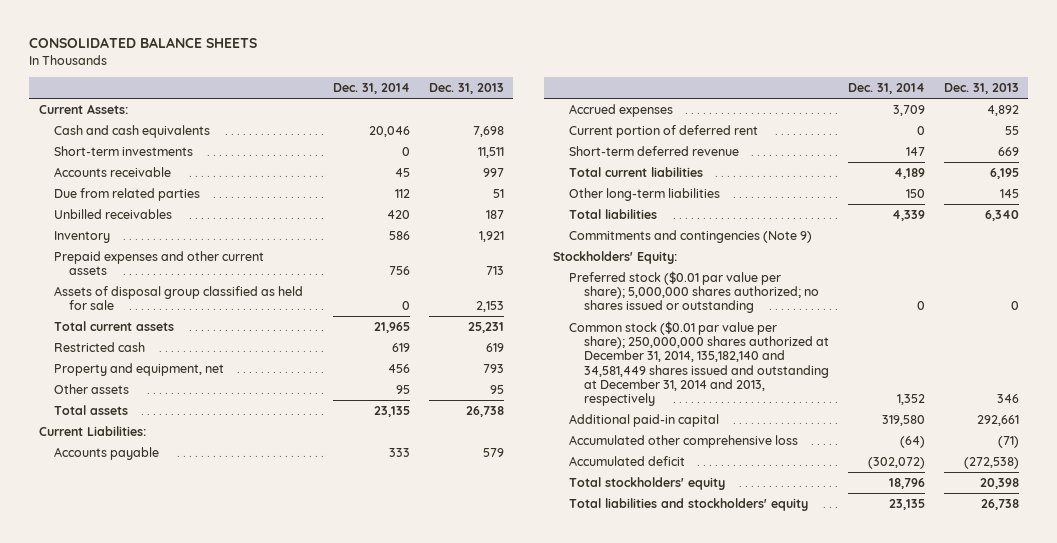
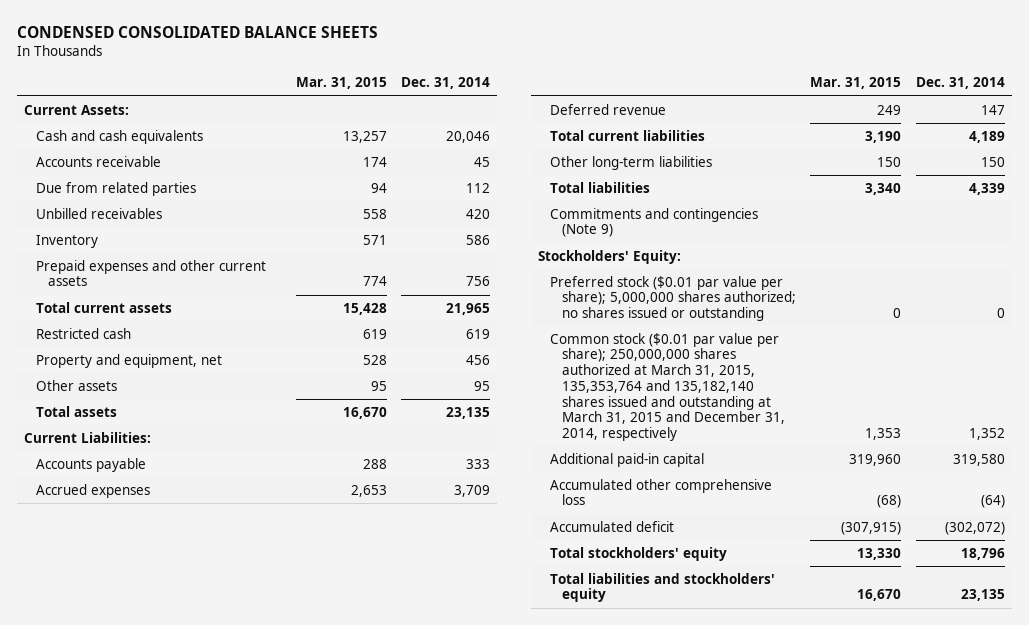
[29,37,258,49] CONSOLIDATED BALANCE SHEETS -> [17,25,379,38] CONDENSED CONSOLIDATED BALANCE SHEETS
[428,83,504,95] Dec. 31, 2013 -> none
none -> [296,77,388,90] Mar. 31, 2015
[54,145,194,156] Short-term investments -> none
[54,285,304,311] Assets of disposal group classified as held for sale -> none
[568,124,758,138] Current portion of deferred rent -> none
[568,145,739,156] Short-term deferred revenue -> [550,103,667,115] Deferred revenue
[568,320,830,407] Common stock ($0.01 par value per share); 250,000,000 shares authorized at December 31, 2014, 135,182,140 and 34,581,449 shares issued and outstanding at December 31, 2014 and 2013, respectively -> [550,332,786,441] Common stock ($0.01 par value per share); 250,000,000 shares authorized at March 31, 2015, 135,353,764 and 135,182,140 shares issued and outstanding at March 31, 2015 and December 31, 2014, respectively

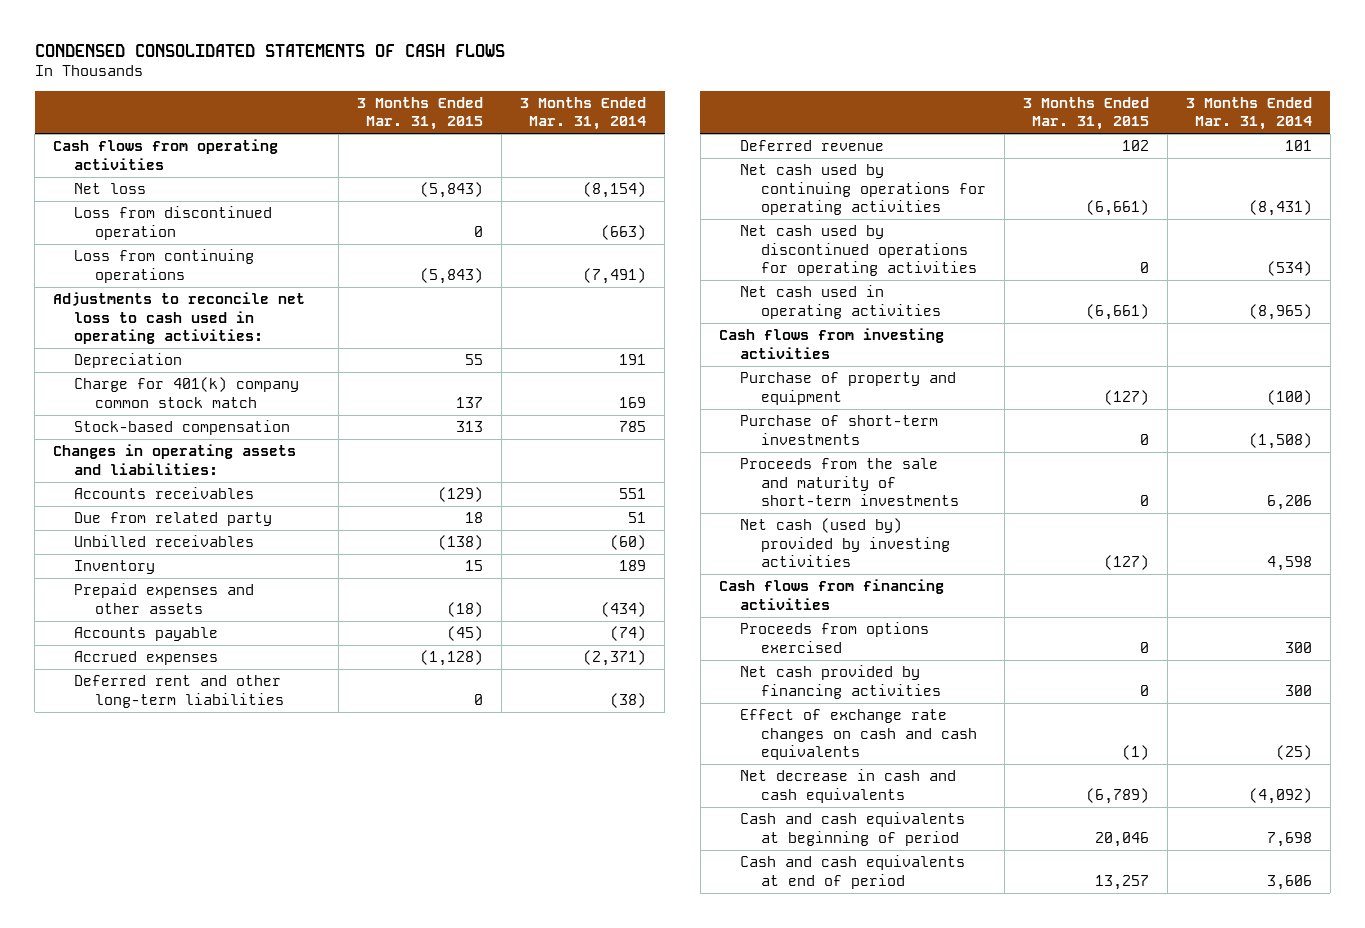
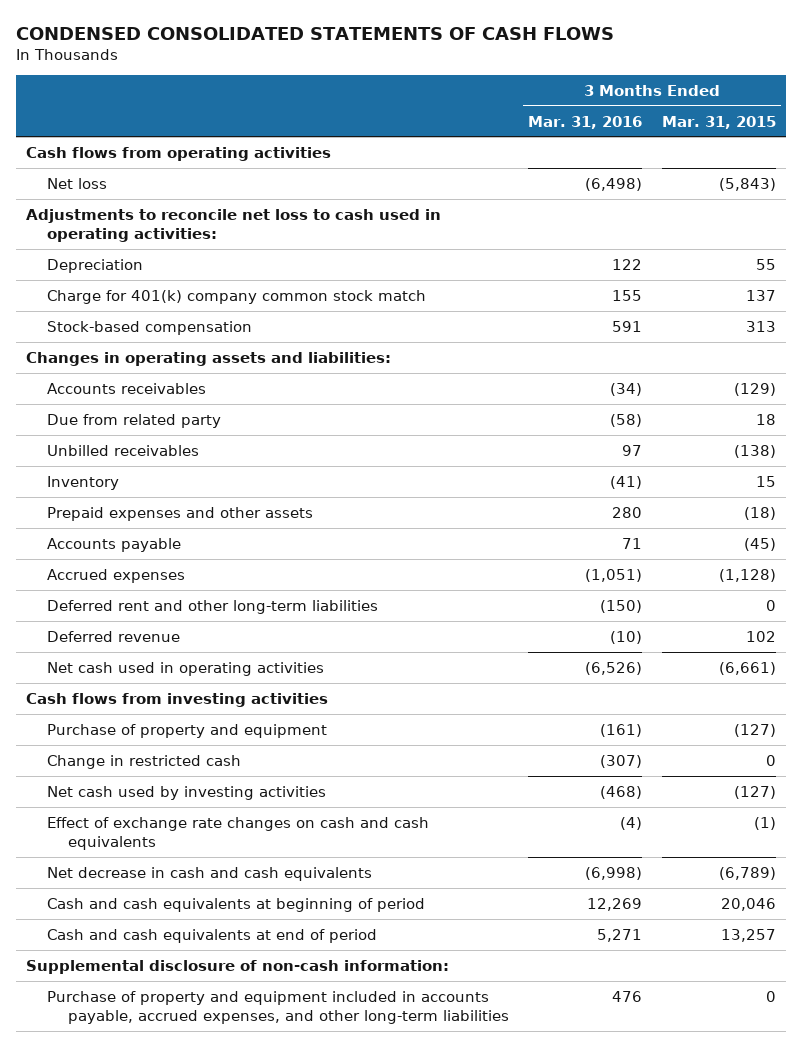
[520,96,647,131] 3 Months Ended Mar. 31, 2014 -> none
none -> [528,115,643,129] Mar. 31, 2016
[74,206,273,240] Loss from discontinued operation -> none
[74,249,255,283] Loss from continuing operations -> none
[739,164,986,216] Net cash used by continuing operations for operating activities -> none
[739,225,977,277] Net cash used by discontinued operations for operating activities -> none
[739,415,938,445] Purchase of short-term investments -> none
[739,458,959,507] Proceeds from the sale and maturity of short-term investments -> none
[718,579,944,610] Cash flows from financing activities -> none
[739,622,929,653] Proceeds from options exercised -> none
[739,665,941,699] Net cash provided by financing activities -> none
none -> [46,754,241,769] Change in restricted cash
[739,518,950,568] Net cash (used by) provided by investing activities -> [46,785,326,800] Net cash used by investing activities
none -> [26,959,450,974] Supplemental disclosure of non-cash information:
none -> [46,990,509,1025] Purchase of property and equipment included in accounts payable, accrued expenses, and other long-term liabilities

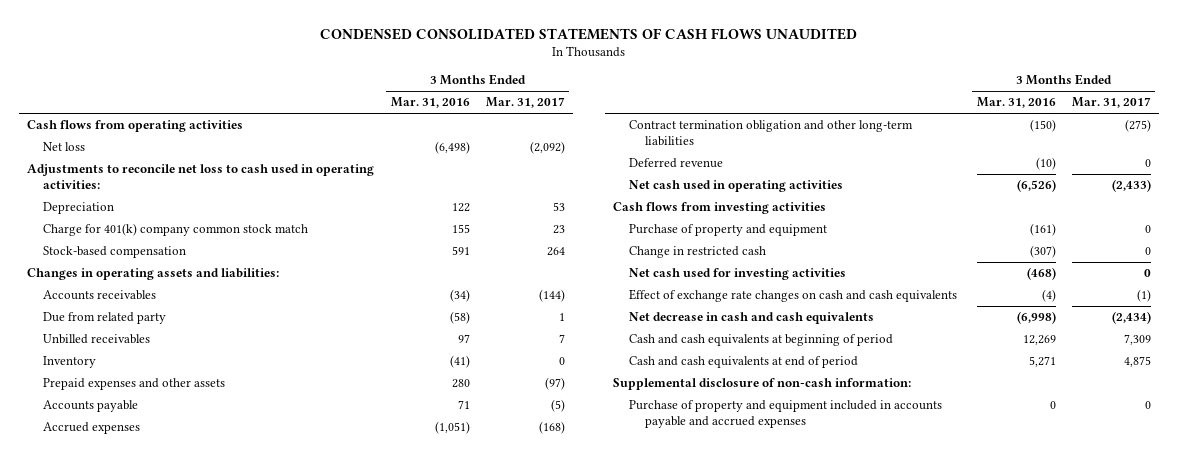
[16,26,615,40] CONDENSED CONSOLIDATED STATEMENTS OF CASH FLOWS -> [320,28,858,41] CONDENSED CONSOLIDATED STATEMENTS OF CASH FLOWS UNAUDITED
[661,115,776,129] Mar. 31, 2015 -> none
none -> [485,97,565,109] Mar. 31, 2017
[46,599,378,614] Deferred rent and other long-term liabilities -> [629,120,914,147] Contract termination obligation and other long-term liabilities
[46,785,326,800] Net cash used by investing activities -> [629,268,847,281] Net cash used for investing activities
[46,990,509,1025] Purchase of property and equipment included in accounts payable, accrued expenses, and other long-term liabilities -> [629,400,943,429] Purchase of property and equipment included in accounts payable and accrued expenses
[612,990,643,1002] 476 -> [1049,401,1056,410] 0

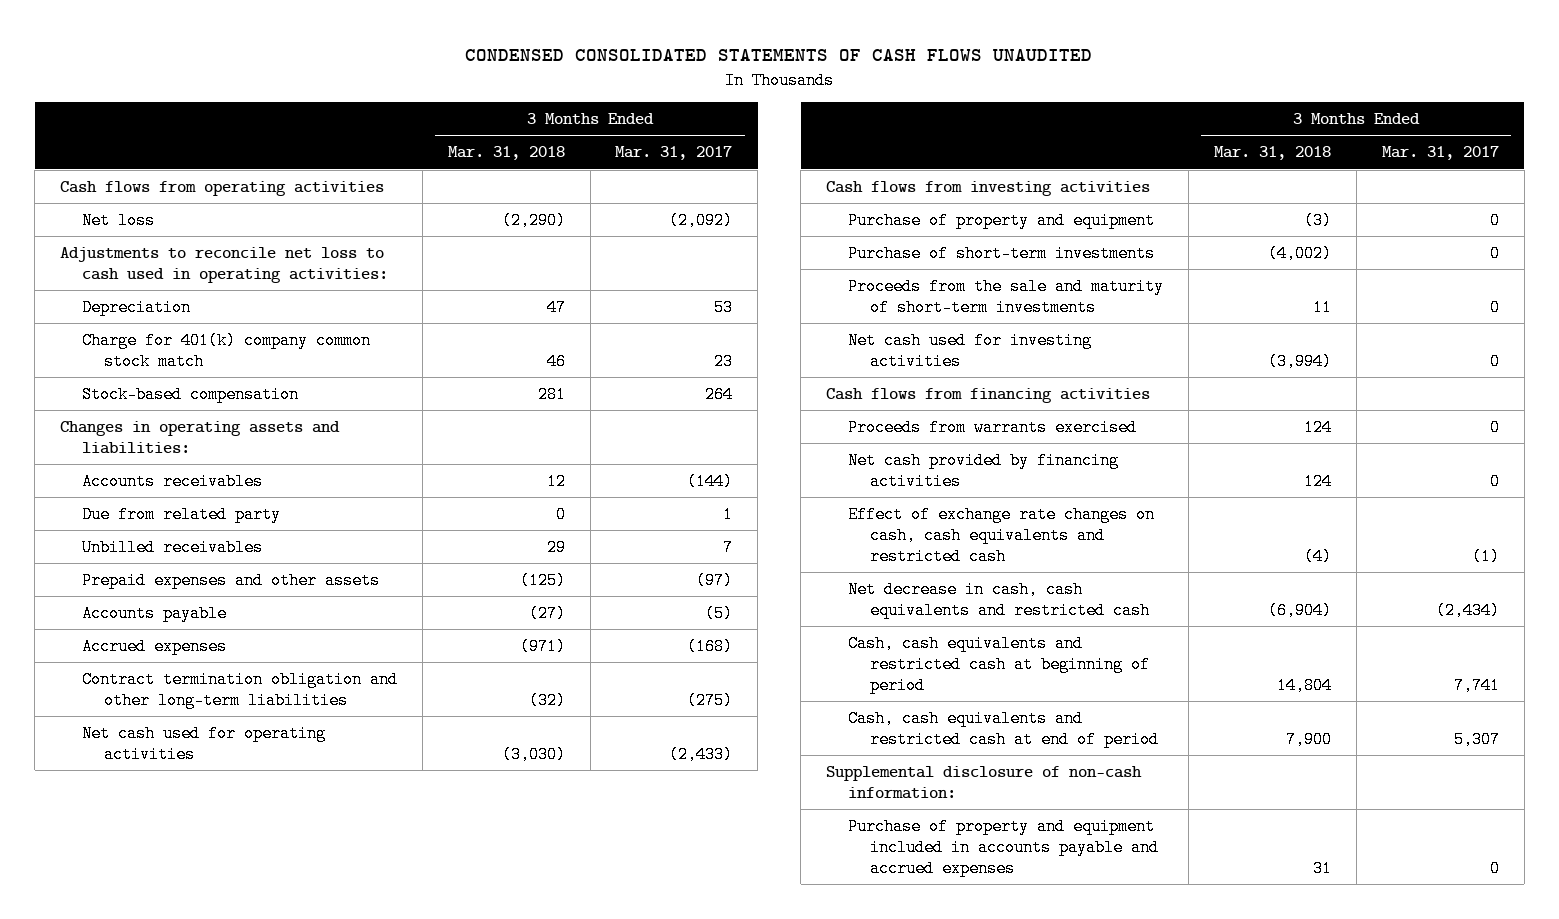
[390,97,470,109] Mar. 31, 2016 -> none
none -> [447,146,565,161] Mar. 31, 2018
[43,356,97,369] Inventory -> none
[629,158,724,169] Deferred revenue -> none
[629,180,844,193] Net cash used in operating activities -> [81,724,326,764] Net cash used for operating activities
[629,246,767,259] Change in restricted cash -> none
none -> [848,244,1156,262] Purchase of short-term investments
none -> [848,277,1165,317] Proceeds from the sale and maturity of short-term investments
none -> [826,387,1151,403] Cash flows from financing activities
none -> [848,418,1138,436] Proceeds from warrants exercised
none -> [848,451,1120,491] Net cash provided by financing activities
[629,289,958,303] Effect of exchange rate changes on cash and cash equivalents -> [848,505,1156,566] Effect of exchange rate changes on cash, cash equivalents and restricted cash
[629,312,875,325] Net decrease in cash and cash equivalents -> [848,580,1151,620] Net decrease in cash, cash equivalents and restricted cash
[629,334,894,347] Cash and cash equivalents at beginning of period -> [848,634,1151,695] Cash, cash equivalents and restricted cash at beginning of period
[1123,334,1151,346] 7,309 -> [1453,677,1500,695] 7,741
[629,356,859,369] Cash and cash equivalents at end of period -> [848,709,1160,749] Cash, cash equivalents and restricted cash at end of period
[1123,356,1151,368] 4,875 -> [1453,731,1500,749] 5,307

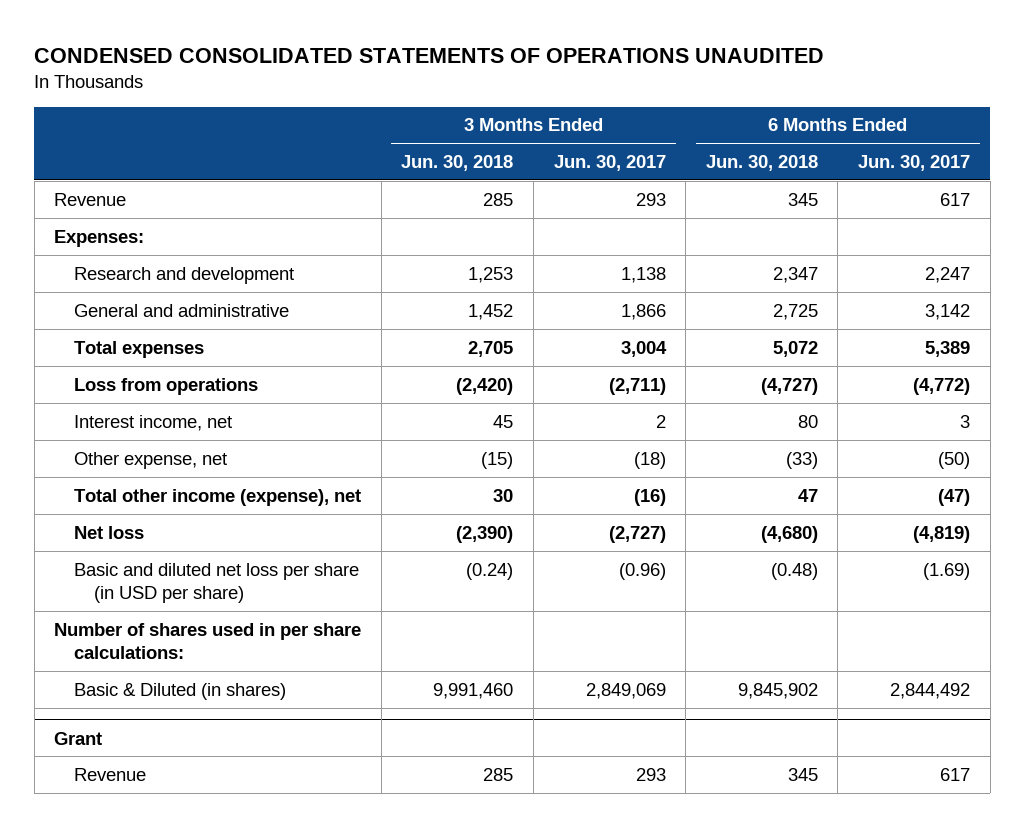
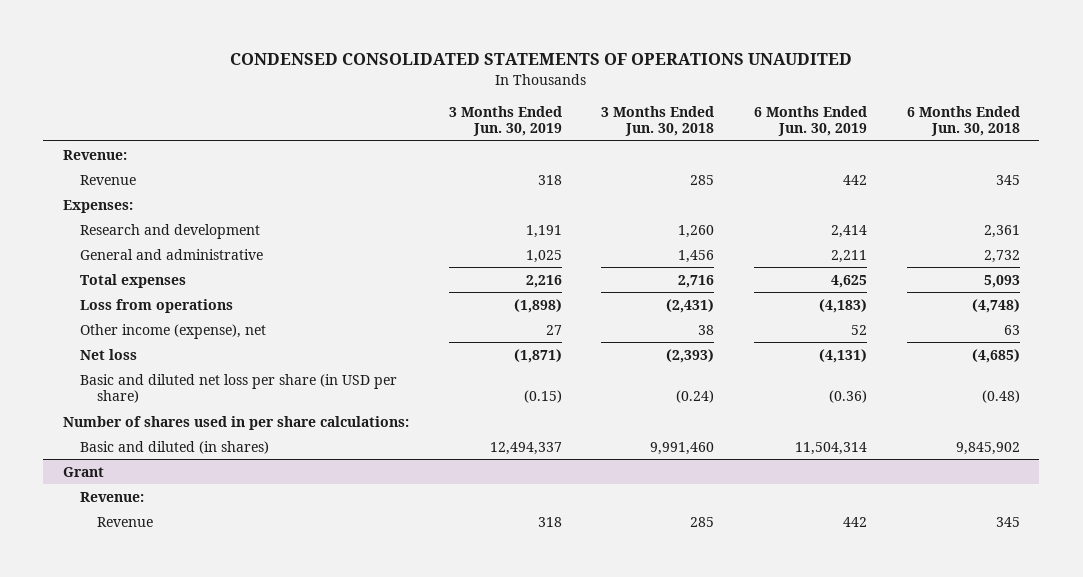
[553,155,666,172] Jun. 30, 2017 -> none
[857,155,970,172] Jun. 30, 2017 -> none
none -> [448,105,562,137] 3 Months Ended Jun. 30, 2019
none -> [753,105,867,137] 6 Months Ended Jun. 30, 2019
none -> [63,149,128,160] Revenue:
[74,414,233,431] Interest income, net -> none
[74,451,228,469] Other expense, net -> none
[468,266,514,283] 1,253 -> [678,224,715,238] 1,260
[772,266,818,283] 2,347 -> [983,224,1020,238] 2,361
[468,303,514,320] 1,452 -> [678,249,715,263] 1,456
[772,303,818,320] 2,725 -> [983,249,1020,263] 2,732
[468,340,514,357] 2,705 -> [678,274,715,288] 2,716
[772,340,818,357] 5,072 -> [983,274,1020,288] 5,093
[456,377,514,395] (2,420) -> [666,298,715,313] (2,431)
[760,377,818,395] (4,727) -> [971,298,1020,313] (4,748)
[74,488,362,506] Total other income (expense), net -> [80,323,267,339] Other income (expense), net
[493,488,514,502] 30 -> [698,324,715,335] 38
[797,488,818,502] 47 -> [1003,324,1020,335] 63
[456,525,514,543] (2,390) -> [666,348,715,363] (2,393)
[760,525,818,543] (4,680) -> [971,348,1020,363] (4,685)
[74,682,287,700] Basic & Diluted (in shares) -> [80,440,270,454] Basic and diluted (in shares)
none -> [80,491,145,502] Revenue:

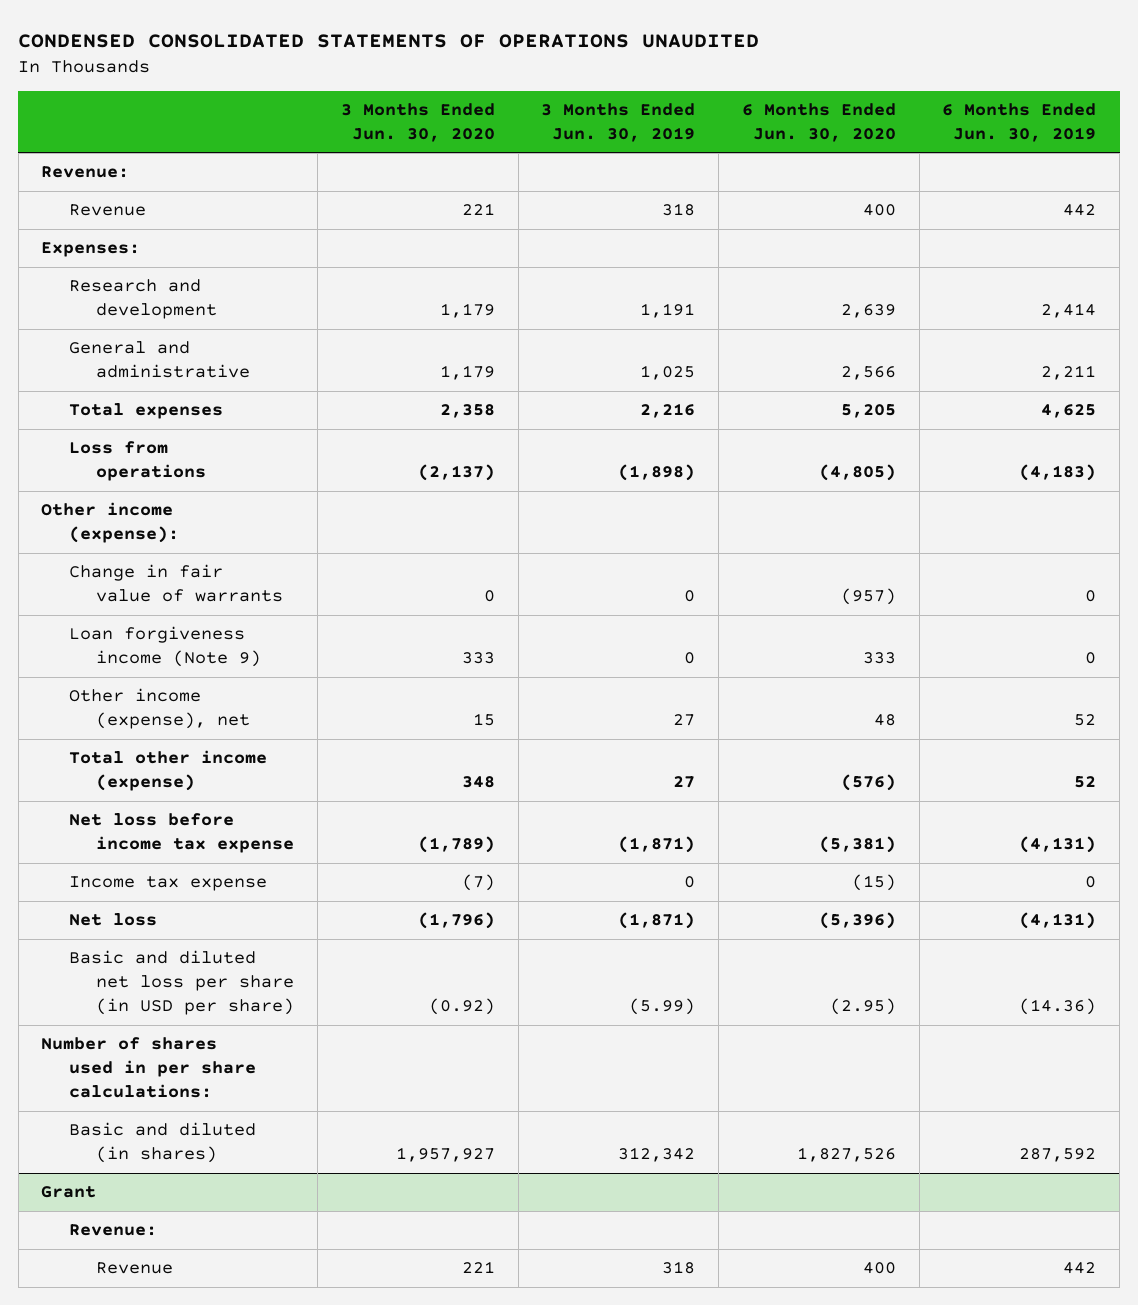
[601,105,715,137] 3 Months Ended Jun. 30, 2018 -> none
[906,105,1020,137] 6 Months Ended Jun. 30, 2018 -> none
none -> [340,103,495,142] 3 Months Ended Jun. 30, 2020
none -> [741,103,896,142] 6 Months Ended Jun. 30, 2020
none -> [41,502,179,544] Other income (expense):
none -> [68,564,284,603] Change in fair value of warrants
none -> [68,626,262,668] Loan forgiveness income (Note 9)
none -> [68,750,267,792] Total other income (expense)
none -> [68,813,295,854] Net loss before income tax expense
none -> [68,876,267,892] Income tax expense
[523,390,562,404] (0.15) -> [629,998,696,1016] (5.99)
[828,390,867,404] (0.36) -> [1019,998,1097,1016] (14.36)
[489,441,562,455] 12,494,337 -> [618,1147,696,1163] 312,342
[794,441,867,455] 11,504,314 -> [1019,1148,1097,1163] 287,592

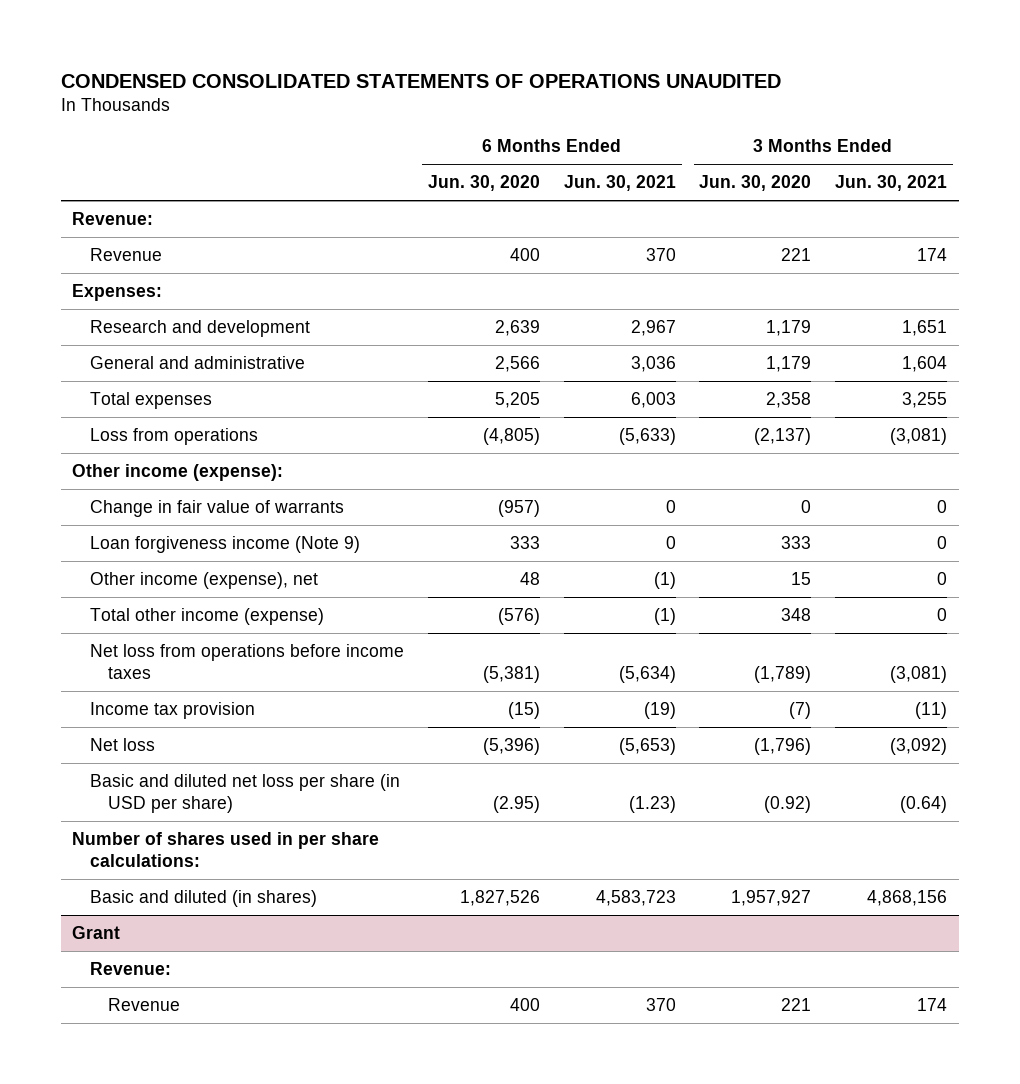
[541,103,696,142] 3 Months Ended Jun. 30, 2019 -> none
[942,103,1097,142] 6 Months Ended Jun. 30, 2019 -> none
none -> [563,175,676,192] Jun. 30, 2021
none -> [835,175,948,192] Jun. 30, 2021
[68,813,295,854] Net loss before income tax expense -> [90,643,405,680] Net loss from operations before income taxes
[68,876,267,892] Income tax expense -> [90,701,256,719] Income tax provision

